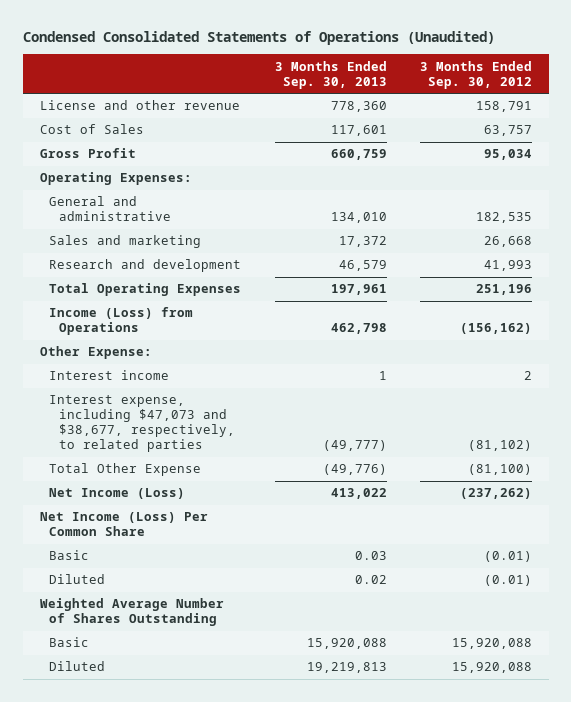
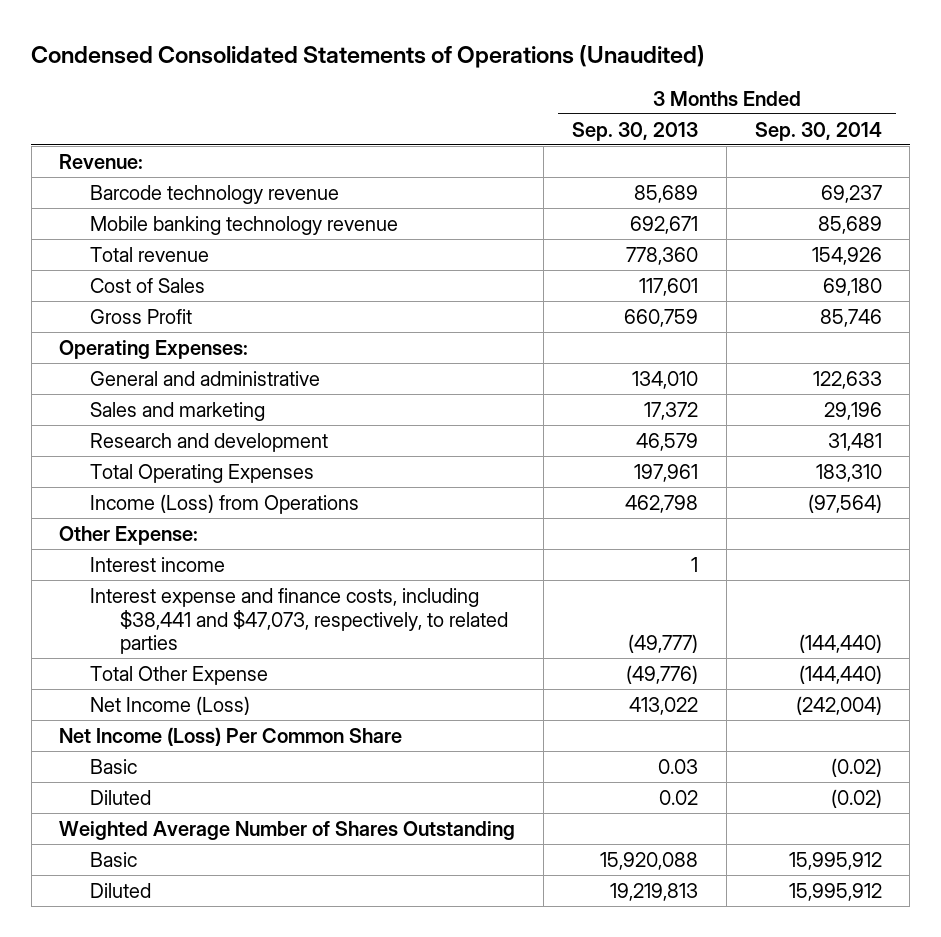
[419,60,532,89] 3 Months Ended Sep. 30, 2012 -> none
none -> [754,121,882,141] Sep. 30, 2014
none -> [59,153,144,169] Revenue:
none -> [89,184,339,204] Barcode technology revenue
none -> [89,215,398,235] Mobile banking technology revenue
[39,100,240,111] License and other revenue -> [89,246,209,262] Total revenue
[49,395,235,453] Interest expense, including $47,073 and $38,677, respectively, to related parties -> [89,587,509,655] Interest expense and finance costs, including $38,441 and $47,073, respectively, to related parties

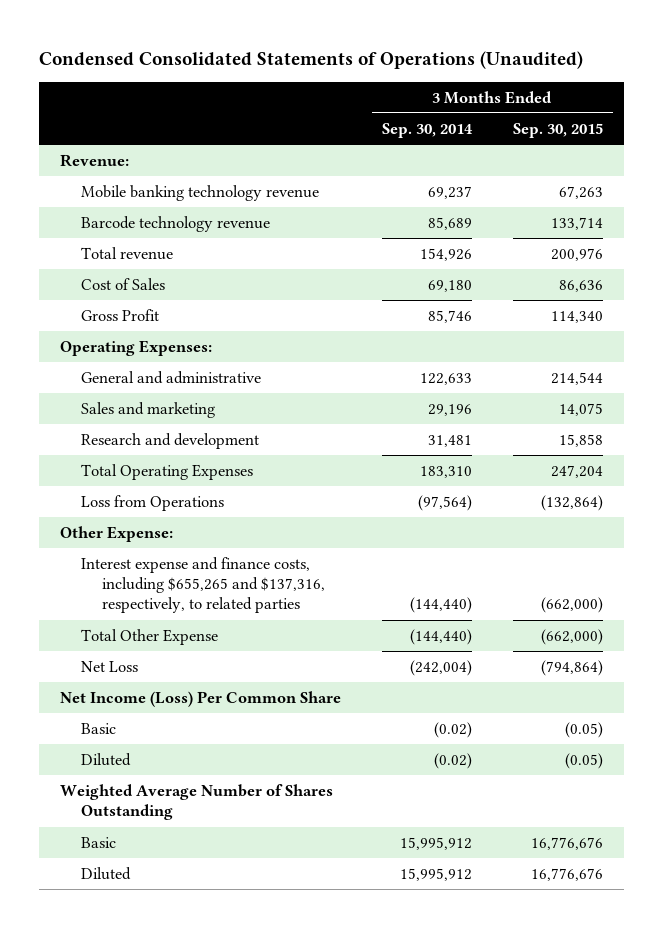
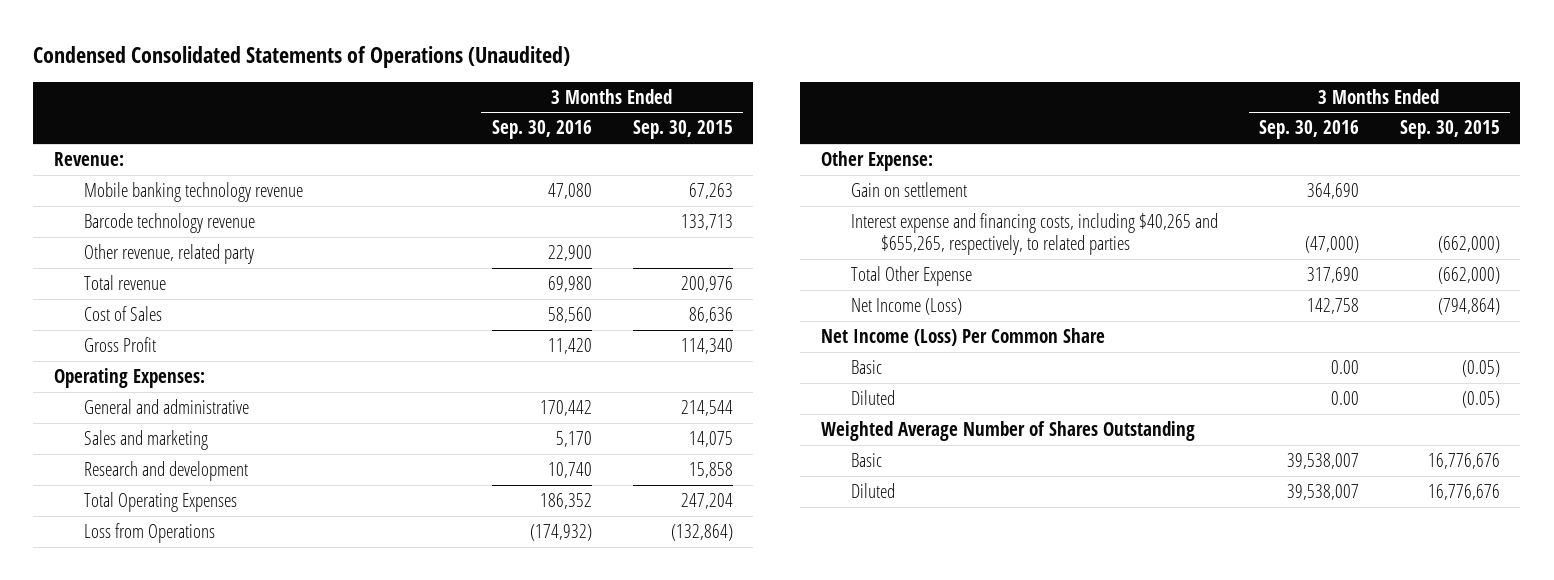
[381,123,473,139] Sep. 30, 2014 -> none
none -> [491,120,592,140] Sep. 30, 2016
[550,217,603,231] 133,714 -> [680,214,733,231] 133,713
none -> [83,244,254,265] Other revenue, related party
none -> [851,182,968,198] Gain on settlement
[80,557,326,614] Interest expense and finance costs, including $655,265 and $137,316, respectively, to related parties -> [851,213,1219,255] Interest expense and financing costs, including $40,265 and $655,265, respectively, to related parties
[80,661,138,673] Net Loss -> [851,298,963,316] Net Income (Loss)

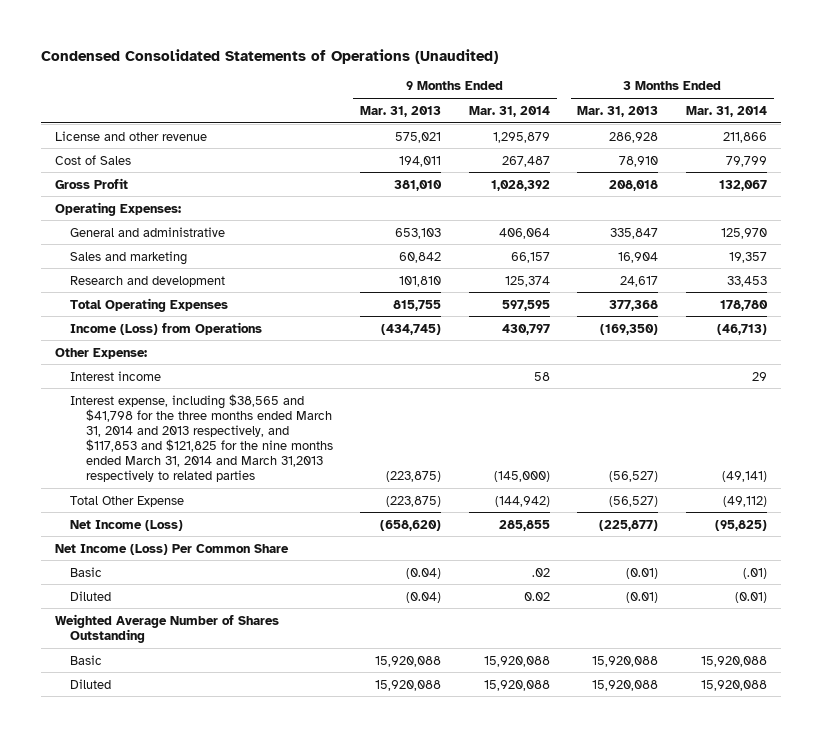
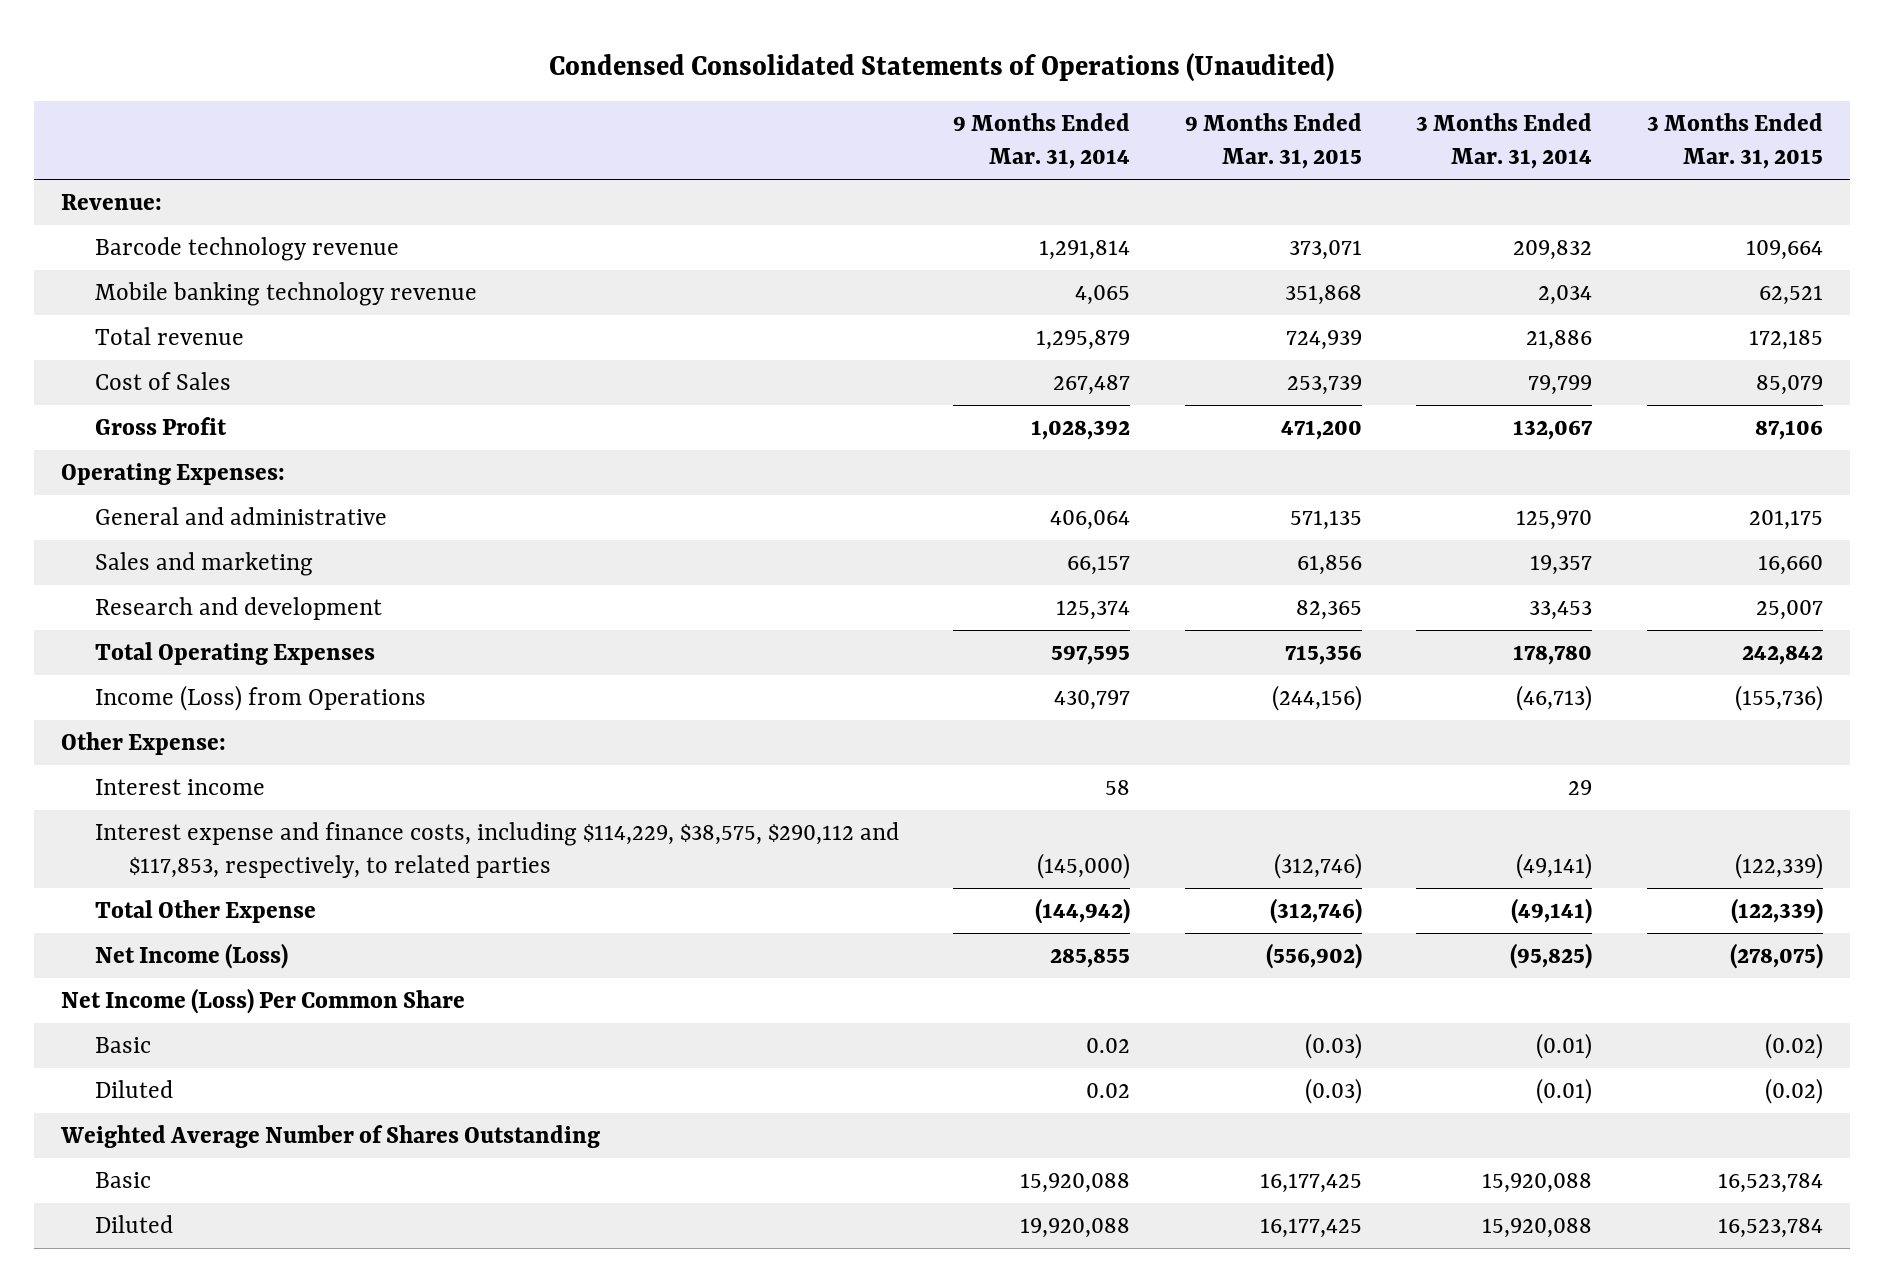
[360,105,442,117] Mar. 31, 2013 -> none
[577,105,659,117] Mar. 31, 2013 -> none
none -> [1184,113,1362,170] 9 Months Ended Mar. 31, 2015
none -> [1646,113,1823,170] 3 Months Ended Mar. 31, 2015
none -> [61,194,163,211] Revenue:
none -> [94,237,399,262] Barcode technology revenue
none -> [94,282,477,307] Mobile banking technology revenue
[55,130,208,141] License and other revenue -> [94,327,244,346] Total revenue
[723,131,768,143] 211,866 -> [1526,330,1593,351] 21,886
[70,393,333,483] Interest expense, including $38,565 and $41,798 for the three months ended March 31, 2014 and 2013 respectively, and $117,853 and $121,825 for the nine months ended March 31, 2014 and March 31,2013 respectively to related parties -> [94,822,899,878] Interest expense and finance costs, including $114,229, $38,575, $290,112 and $117,853, respectively, to related parties
[723,495,768,507] (49,112) -> [1511,898,1593,925] (49,141)
[531,567,550,577] .02 -> [1086,1038,1131,1054] 0.02
[743,567,768,579] (.01) -> [1536,1033,1593,1060] (0.01)
[483,679,550,691] 15,920,088 -> [1020,1218,1131,1239] 19,920,088

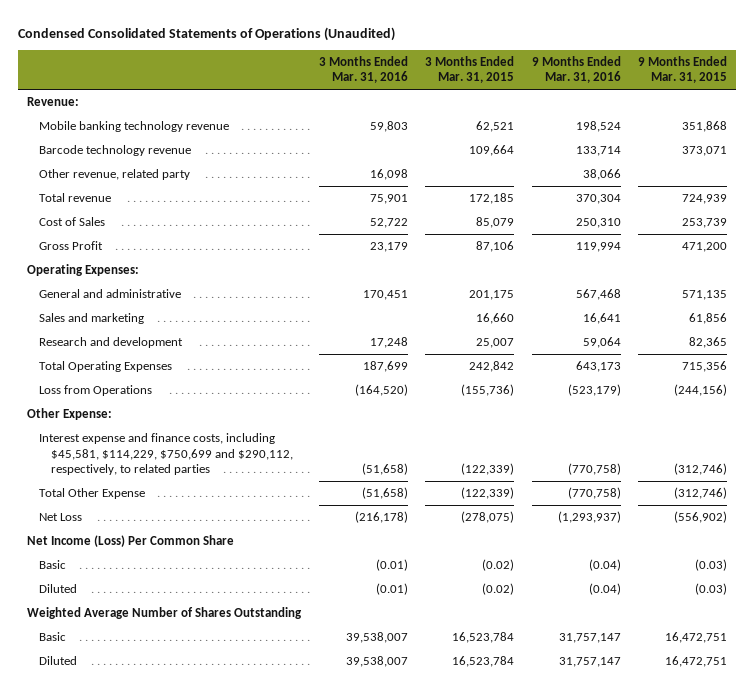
[953,113,1131,170] 9 Months Ended Mar. 31, 2014 -> none
[1416,113,1593,170] 3 Months Ended Mar. 31, 2014 -> none
none -> [318,55,408,84] 3 Months Ended Mar. 31, 2016
none -> [531,55,621,84] 9 Months Ended Mar. 31, 2016
[94,237,399,262] Barcode technology revenue -> [38,144,191,156] Barcode technology revenue
none -> [38,168,190,180] Other revenue, related party
[94,685,426,712] Income (Loss) from Operations -> [38,384,152,396] Loss from Operations
[94,779,265,796] Interest income -> none
[94,822,899,878] Interest expense and finance costs, including $114,229, $38,575, $290,112 and $117,853, respectively, to related parties -> [38,432,293,476] Interest expense and finance costs, including $45,581, $114,229, $750,699 and $290,112, respectively, to related parties
[94,943,288,970] Net Income (Loss) -> [38,512,82,521] Net Loss
[1259,1173,1362,1194] 16,177,425 -> [665,631,728,643] 16,472,751
[1259,1218,1362,1239] 16,177,425 -> [665,655,728,667] 16,472,751

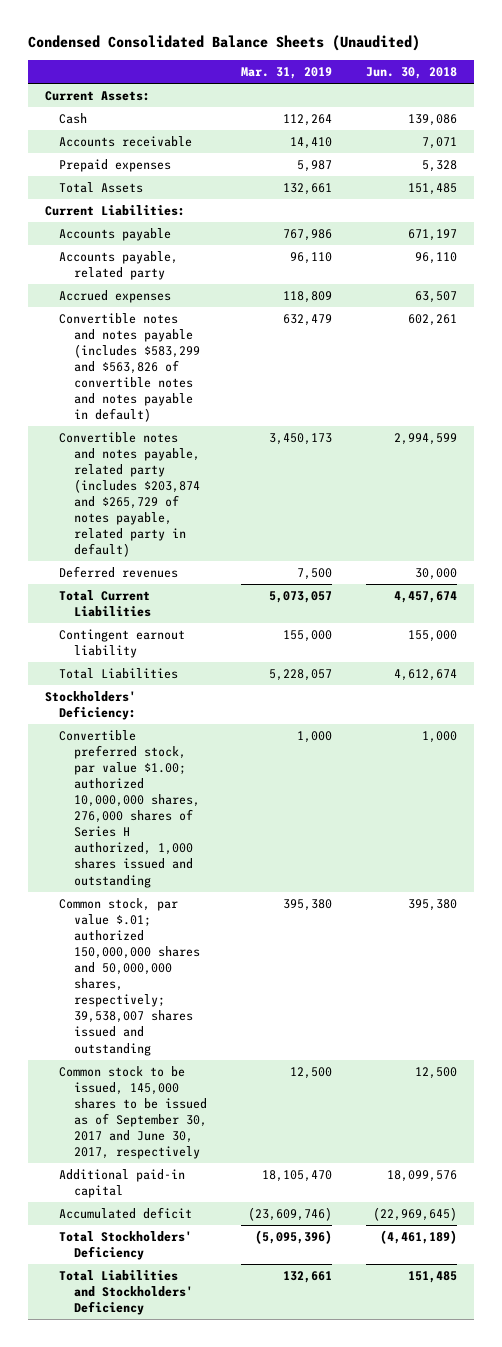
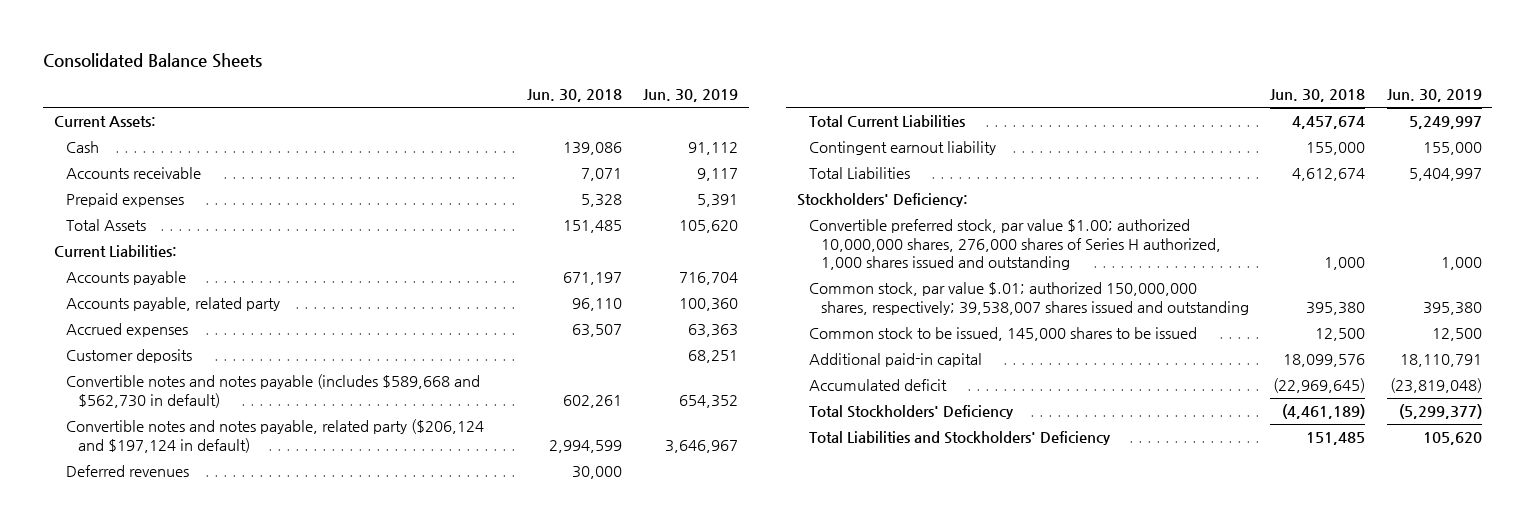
[27,35,420,52] Condensed Consolidated Balance Sheets (Unaudited) -> [43,53,263,69] Consolidated Balance Sheets
[241,67,333,80] Mar. 31, 2019 -> none
none -> [643,89,739,103] Jun. 30, 2019
none -> [65,349,192,364] Customer deposits
[59,312,201,423] Convertible notes and notes payable (includes $583,299 and $563,826 of convertible notes and notes payable in default) -> [65,374,480,408] Convertible notes and notes payable (includes $589,668 and $562,730 in default)
[59,431,201,558] Convertible notes and notes payable, related party (includes $203,874 and $265,729 of notes payable, related party in default) -> [65,419,484,453] Convertible notes and notes payable, related party ($206,124 and $197,124 in default)
[59,897,201,1056] Common stock, par value $.01; authorized 150,000,000 shares and 50,000,000 shares, respectively; 39,538,007 shares issued and outstanding -> [809,282,1250,315] Common stock, par value $.01; authorized 150,000,000 shares, respectively; 39,538,007 shares issued and outstanding
[59,1065,208,1160] Common stock to be issued, 145,000 shares to be issued as of September 30, 2017 and June 30, 2017, respectively -> [809,327,1198,342] Common stock to be issued, 145,000 shares to be issued

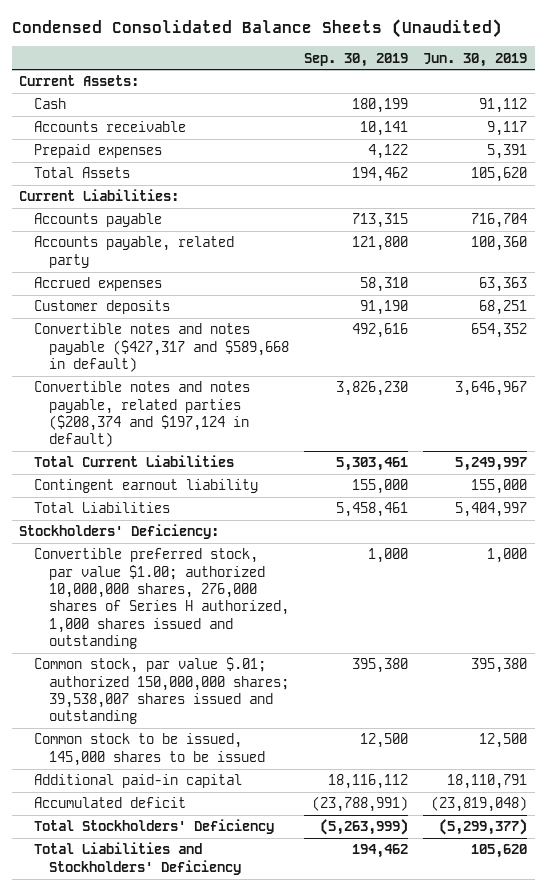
[43,53,263,69] Consolidated Balance Sheets -> [11,18,502,38] Condensed Consolidated Balance Sheets (Unaudited)
[527,89,623,103] Jun. 30, 2018 -> none
none -> [304,52,409,67] Sep. 30, 2019
[65,465,189,478] Deferred revenues -> none
[65,374,480,408] Convertible notes and notes payable (includes $589,668 and $562,730 in default) -> [34,323,289,373] Convertible notes and notes payable ($427,317 and $589,668 in default)
[65,419,484,453] Convertible notes and notes payable, related party ($206,124 and $197,124 in default) -> [34,381,251,448] Convertible notes and notes payable, related parties ($208,374 and $197,124 in default)
[809,282,1250,315] Common stock, par value $.01; authorized 150,000,000 shares, respectively; 39,538,007 shares issued and outstanding -> [34,657,289,725] Common stock, par value $.01; authorized 150,000,000 shares; 39,538,007 shares issued and outstanding

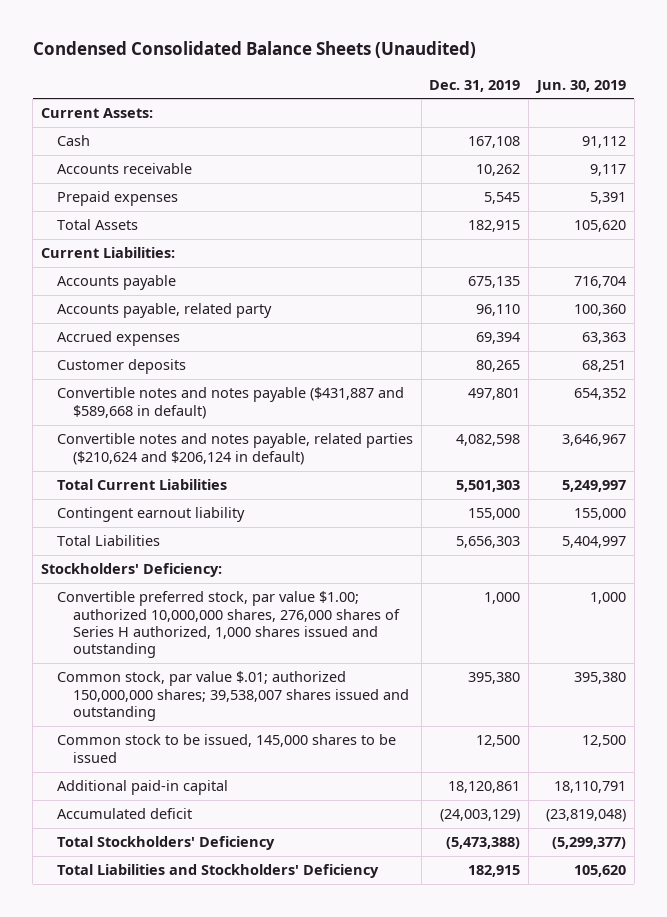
[304,52,409,67] Sep. 30, 2019 -> none
none -> [429,79,521,92] Dec. 31, 2019
[34,323,289,373] Convertible notes and notes payable ($427,317 and $589,668 in default) -> [56,387,404,419] Convertible notes and notes payable ($431,887 and $589,668 in default)
[34,381,251,448] Convertible notes and notes payable, related parties ($208,374 and $197,124 in default) -> [56,433,413,465] Convertible notes and notes payable, related parties ($210,624 and $206,124 in default)

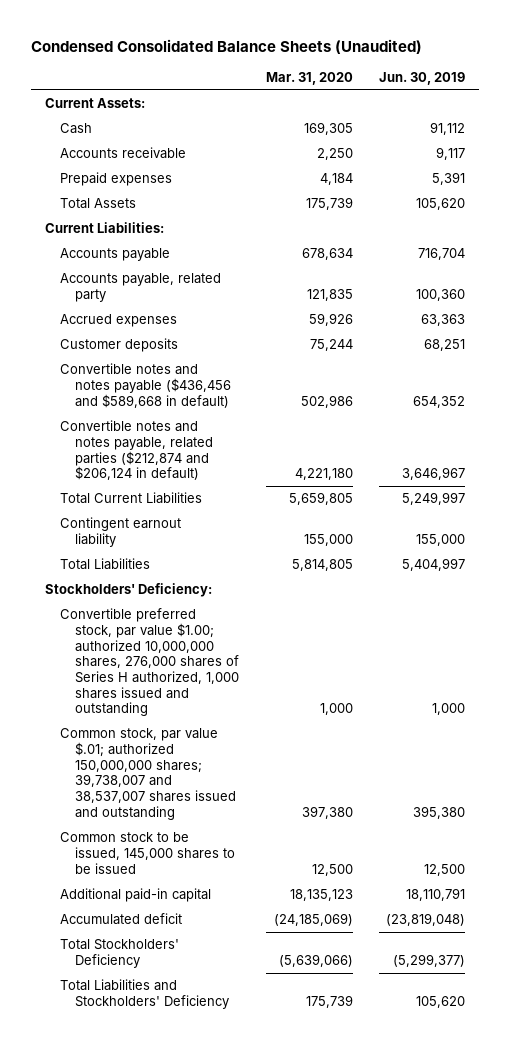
[429,79,521,92] Dec. 31, 2019 -> none
none -> [265,72,353,86] Mar. 31, 2020
[56,387,404,419] Convertible notes and notes payable ($431,887 and $589,668 in default) -> [59,363,231,408] Convertible notes and notes payable ($436,456 and $589,668 in default)
[56,433,413,465] Convertible notes and notes payable, related parties ($210,624 and $206,124 in default) -> [59,420,213,481] Convertible notes and notes payable, related parties ($212,874 and $206,124 in default)
[56,671,409,722] Common stock, par value $.01; authorized 150,000,000 shares; 39,538,007 shares issued and outstanding -> [59,728,236,820] Common stock, par value $.01; authorized 150,000,000 shares; 39,738,007 and 38,537,007 shares issued and outstanding

